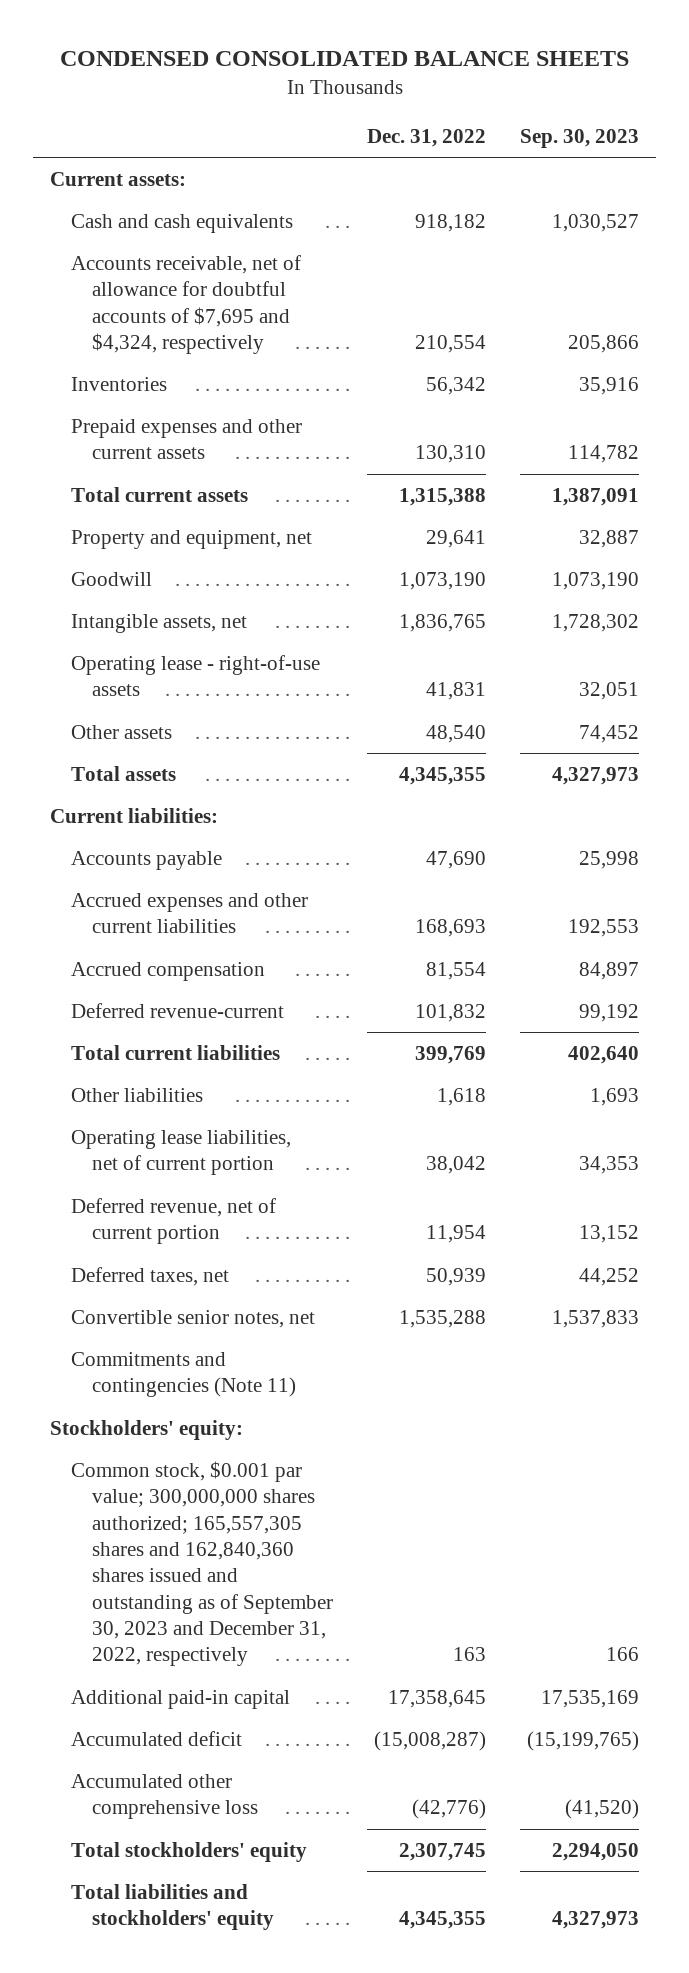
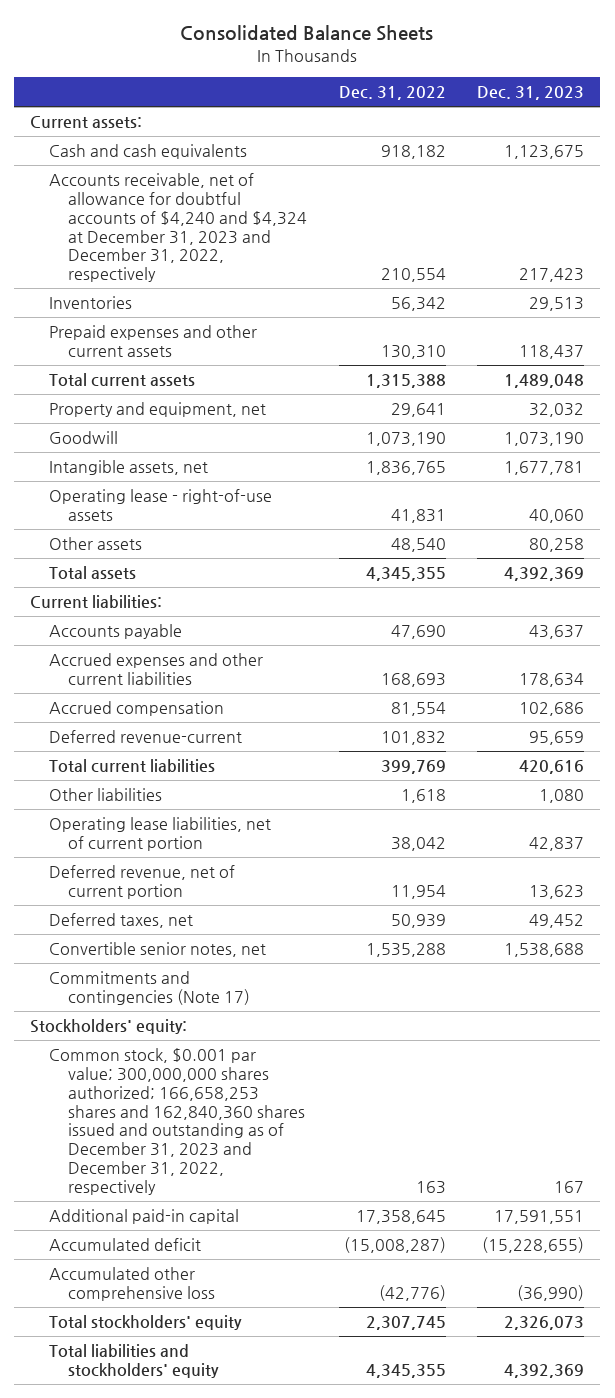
[59,50,629,66] CONDENSED CONSOLIDATED BALANCE SHEETS -> [180,25,434,42] Consolidated Balance Sheets
[520,128,640,148] Sep. 30, 2023 -> none
none -> [477,86,585,101] Dec. 31, 2023
[71,254,302,354] Accounts receivable, net of allowance for doubtful accounts of $7,695 and $4,324, respectively -> [49,173,307,283] Accounts receivable, net of allowance for doubtful accounts of $4,240 and $4,324 at December 31, 2023 and December 31, 2022, respectively
[71,1351,296,1398] Commitments and contingencies (Note 11) -> [49,971,250,1005] Commitments and contingencies (Note 17)
[71,1460,333,1667] Common stock, $0.001 par value; 300,000,000 shares authorized; 165,557,305 shares and 162,840,360 shares issued and outstanding as of September 30, 2023 and December 31, 2022, respectively -> [49,1048,305,1195] Common stock, $0.001 par value; 300,000,000 shares authorized; 166,658,253 shares and 162,840,360 shares issued and outstanding as of December 31, 2023 and December 31, 2022, respectively

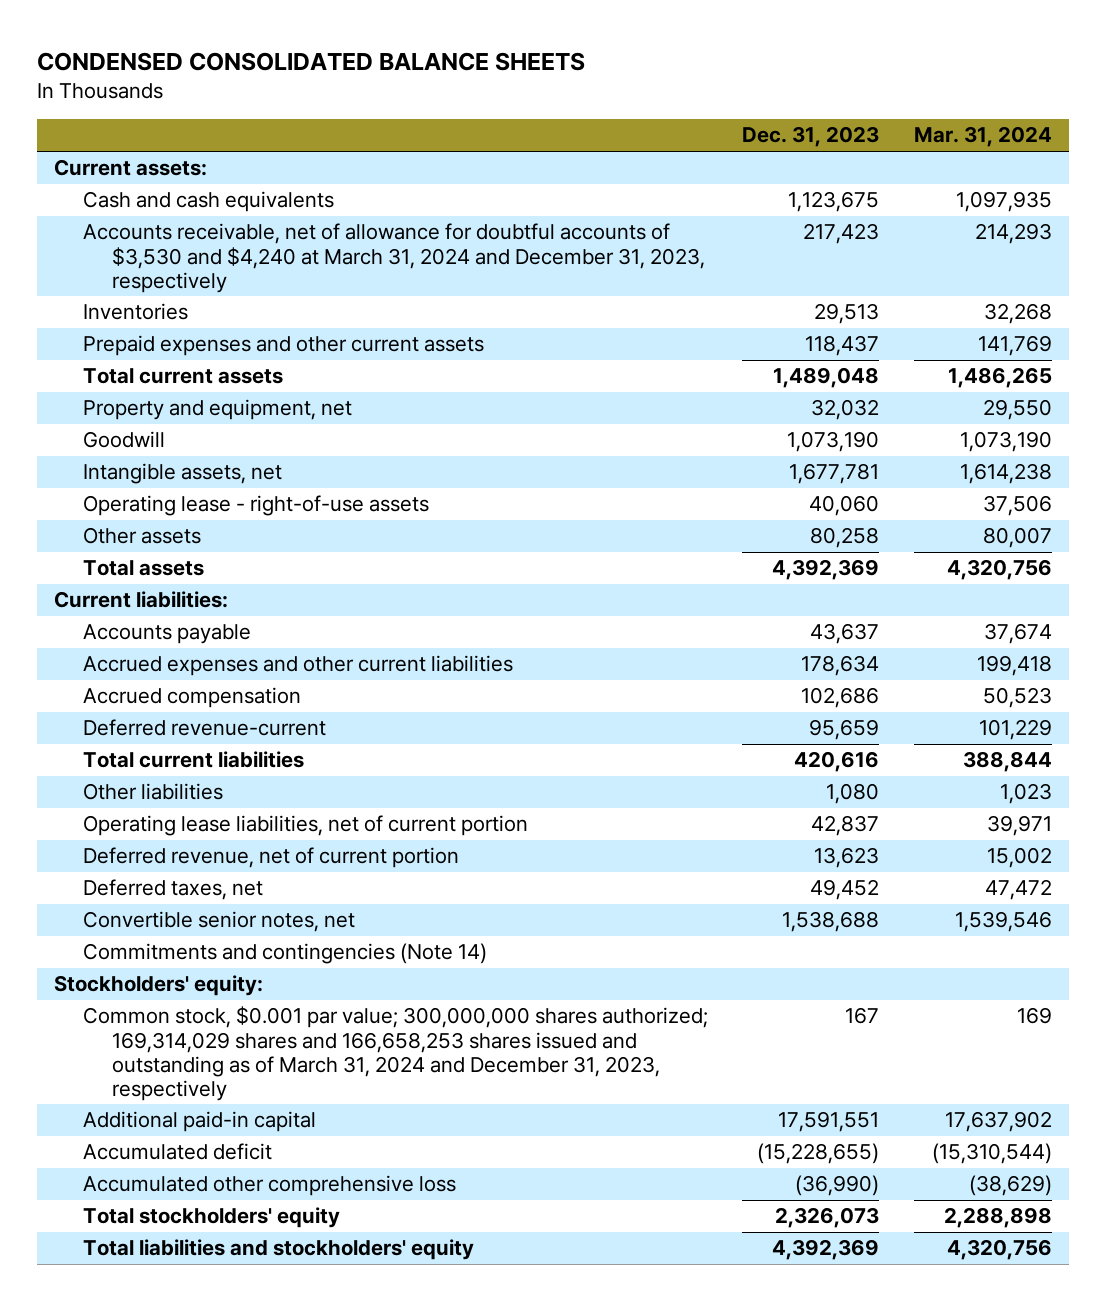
[180,25,434,42] Consolidated Balance Sheets -> [37,51,586,71] CONDENSED CONSOLIDATED BALANCE SHEETS
[338,86,446,101] Dec. 31, 2022 -> none
none -> [913,126,1052,148] Mar. 31, 2024
[49,173,307,283] Accounts receivable, net of allowance for doubtful accounts of $4,240 and $4,324 at December 31, 2023 and December 31, 2022, respectively -> [82,223,705,293] Accounts receivable, net of allowance for doubtful accounts of $3,530 and $4,240 at March 31, 2024 and December 31, 2023, respectively
[49,971,250,1005] Commitments and contingencies (Note 17) -> [82,943,487,965] Commitments and contingencies (Note 14)
[49,1048,305,1195] Common stock, $0.001 par value; 300,000,000 shares authorized; 166,658,253 shares and 162,840,360 shares issued and outstanding as of December 31, 2023 and December 31, 2022, respectively -> [82,1006,708,1101] Common stock, $0.001 par value; 300,000,000 shares authorized; 169,314,029 shares and 166,658,253 shares issued and outstanding as of March 31, 2024 and December 31, 2023, respectively

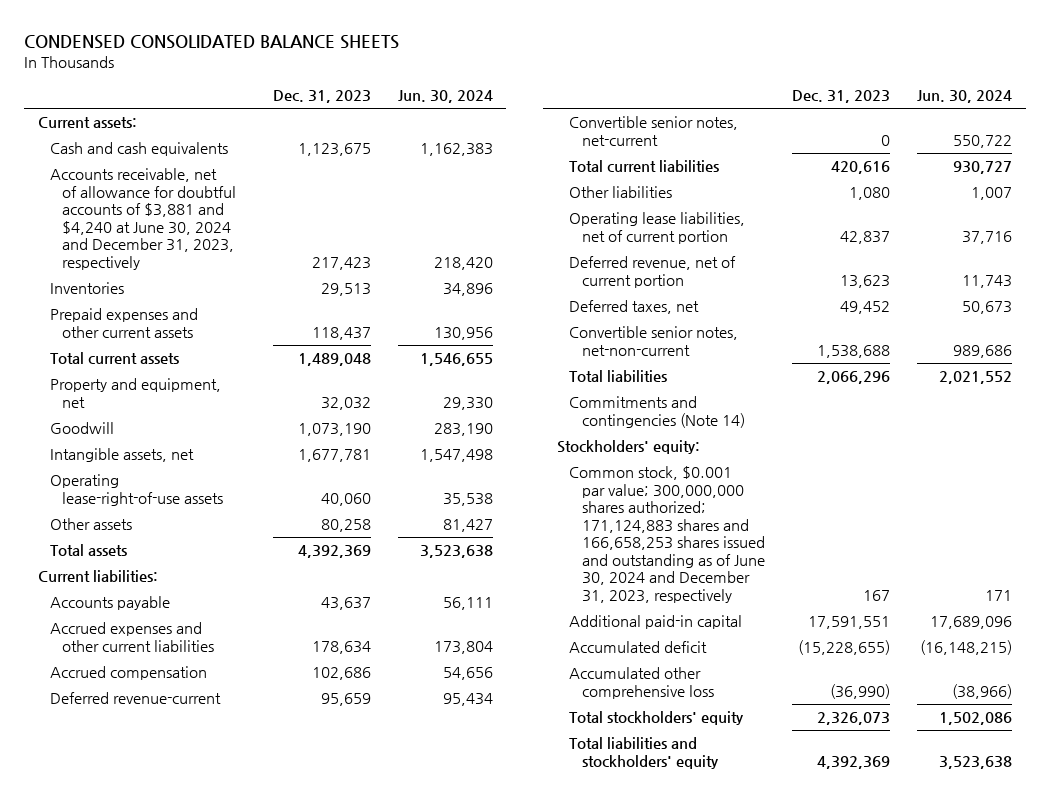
[913,126,1052,148] Mar. 31, 2024 -> none
none -> [397,90,493,104] Jun. 30, 2024
[82,223,705,293] Accounts receivable, net of allowance for doubtful accounts of $3,530 and $4,240 at March 31, 2024 and December 31, 2023, respectively -> [50,168,237,270] Accounts receivable, net of allowance for doubtful accounts of $3,881 and $4,240 at June 30, 2024 and December 31, 2023, respectively
[82,495,429,517] Operating lease - right-of-use assets -> [50,474,224,506] Operating lease-right-of-use assets
none -> [569,116,739,146] Convertible senior notes, net-current
[82,911,355,933] Convertible senior notes, net -> [569,326,739,356] Convertible senior notes, net-non-current
none -> [569,370,668,383] Total liabilities
[82,1006,708,1101] Common stock, $0.001 par value; 300,000,000 shares authorized; 169,314,029 shares and 166,658,253 shares issued and outstanding as of March 31, 2024 and December 31, 2023, respectively -> [569,466,765,603] Common stock, $0.001 par value; 300,000,000 shares authorized; 171,124,883 shares and 166,658,253 shares issued and outstanding as of June 30, 2024 and December 31, 2023, respectively

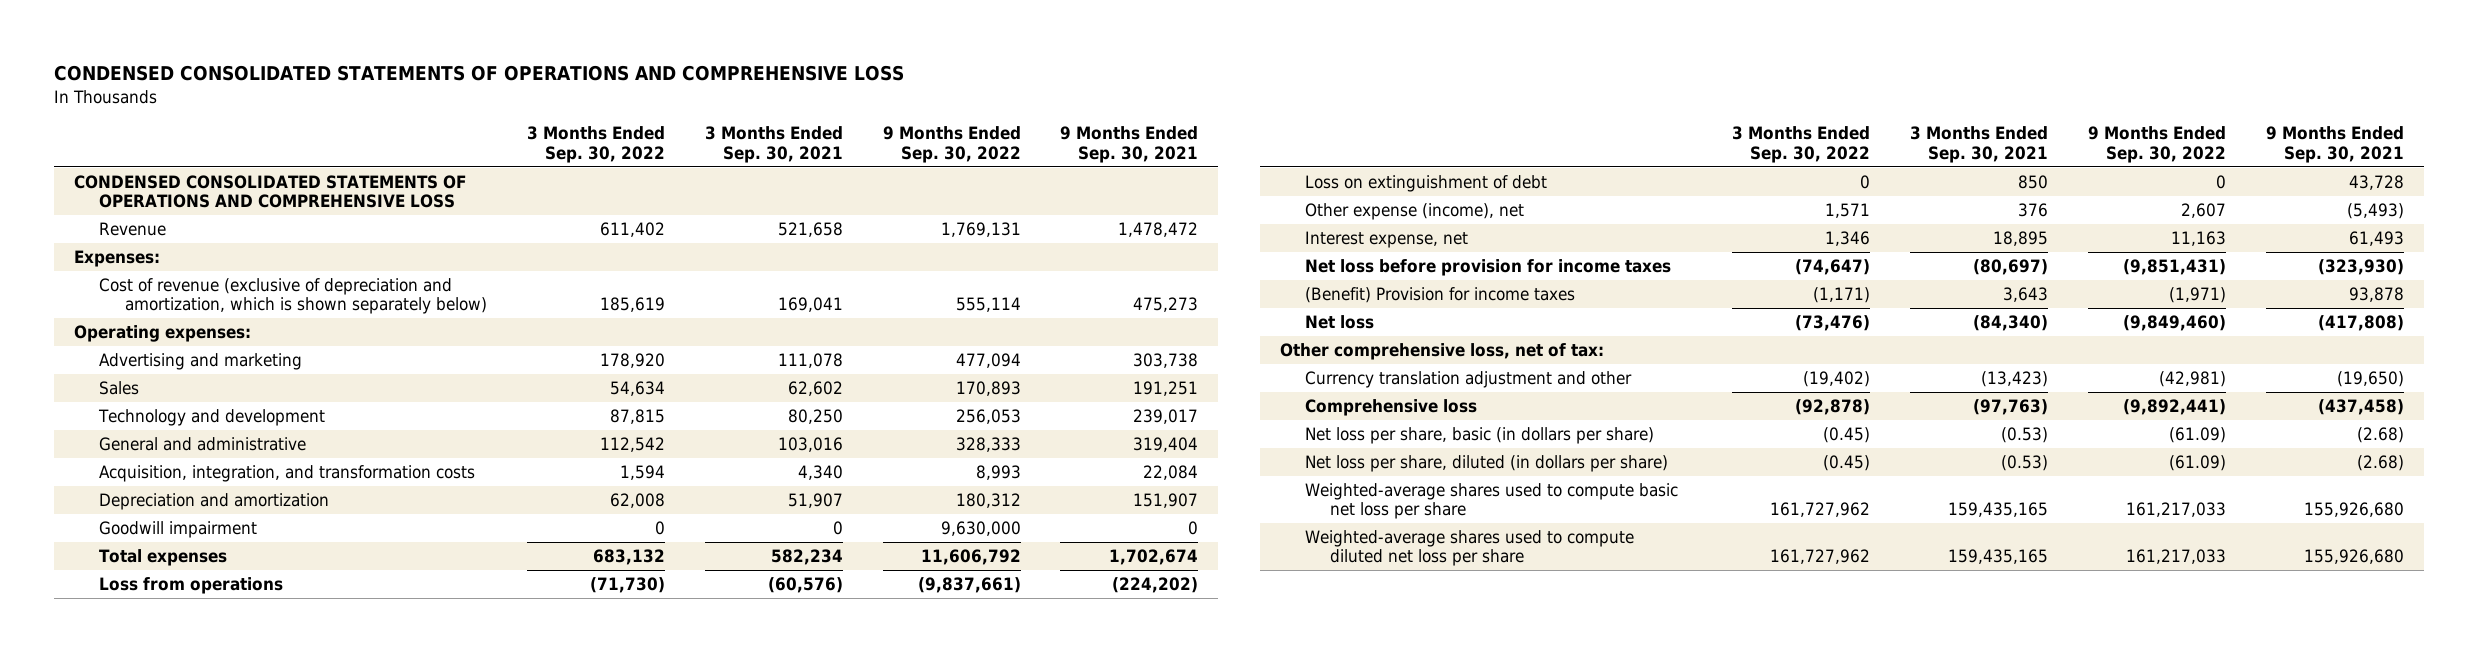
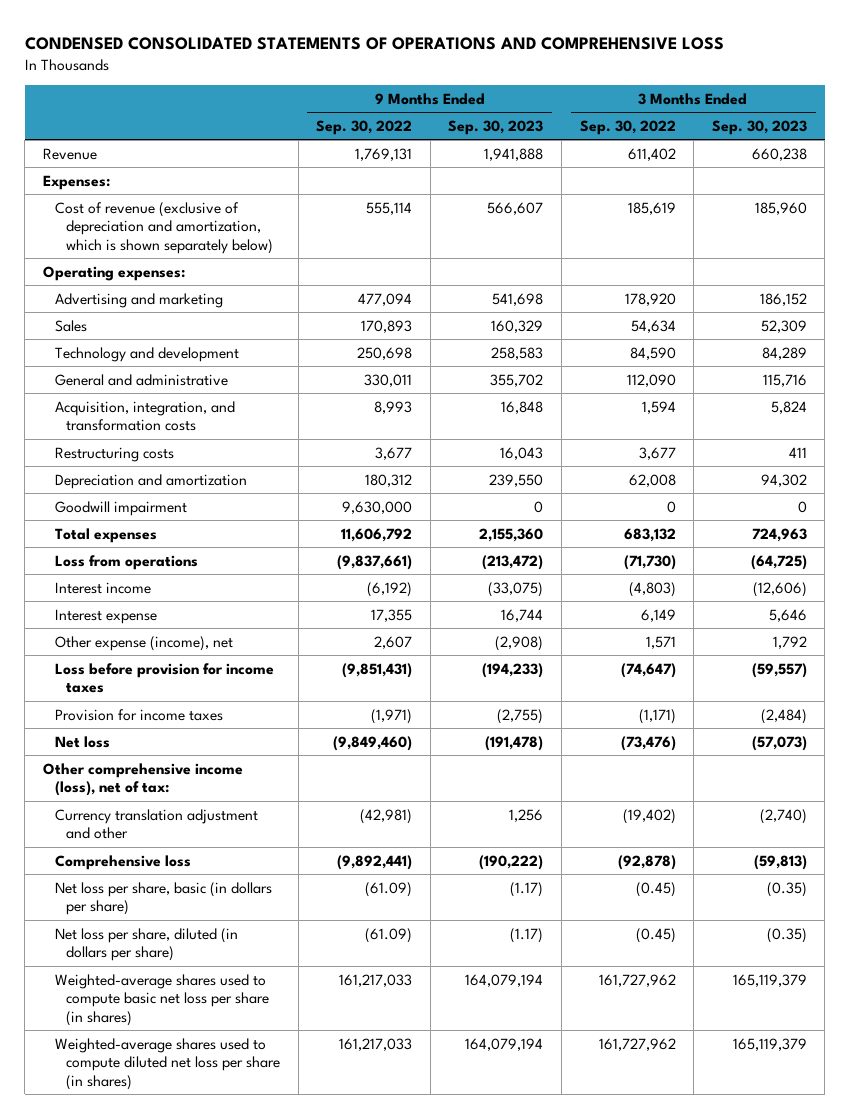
[704,126,843,163] 3 Months Ended Sep. 30, 2021 -> none
[1060,126,1199,163] 9 Months Ended Sep. 30, 2021 -> none
none -> [448,119,544,135] Sep. 30, 2023
none -> [711,119,807,135] Sep. 30, 2023
[74,175,467,209] CONDENSED CONSOLIDATED STATEMENTS OF OPERATIONS AND COMPREHENSIVE LOSS -> none
[609,409,665,425] 87,815 -> [629,346,676,360] 84,590
[955,409,1021,425] 256,053 -> [357,346,413,360] 250,698
[599,437,665,453] 112,542 -> [626,373,676,387] 112,090
[955,437,1021,453] 328,333 -> [364,373,413,387] 330,011
none -> [54,446,174,462] Restructuring costs
[1305,175,1548,193] Loss on extinguishment of debt -> none
none -> [54,581,151,594] Interest income
none -> [54,608,157,624] Interest expense
[1305,231,1469,249] Interest expense, net -> none
[1305,259,1672,277] Net loss before provision for income taxes -> [54,662,274,694] Loss before provision for income taxes
[1305,287,1576,304] (Benefit) Provision for income taxes -> [54,708,223,721] Provision for income taxes
[1280,343,1605,361] Other comprehensive loss, net of tax: -> [43,762,244,797] Other comprehensive income (loss), net of tax:
[1305,483,1679,520] Weighted-average shares used to compute basic net loss per share -> [54,973,269,1026] Weighted-average shares used to compute basic net loss per share (in shares)
[1305,530,1635,567] Weighted-average shares used to compute diluted net loss per share -> [54,1037,280,1090] Weighted-average shares used to compute diluted net loss per share (in shares)

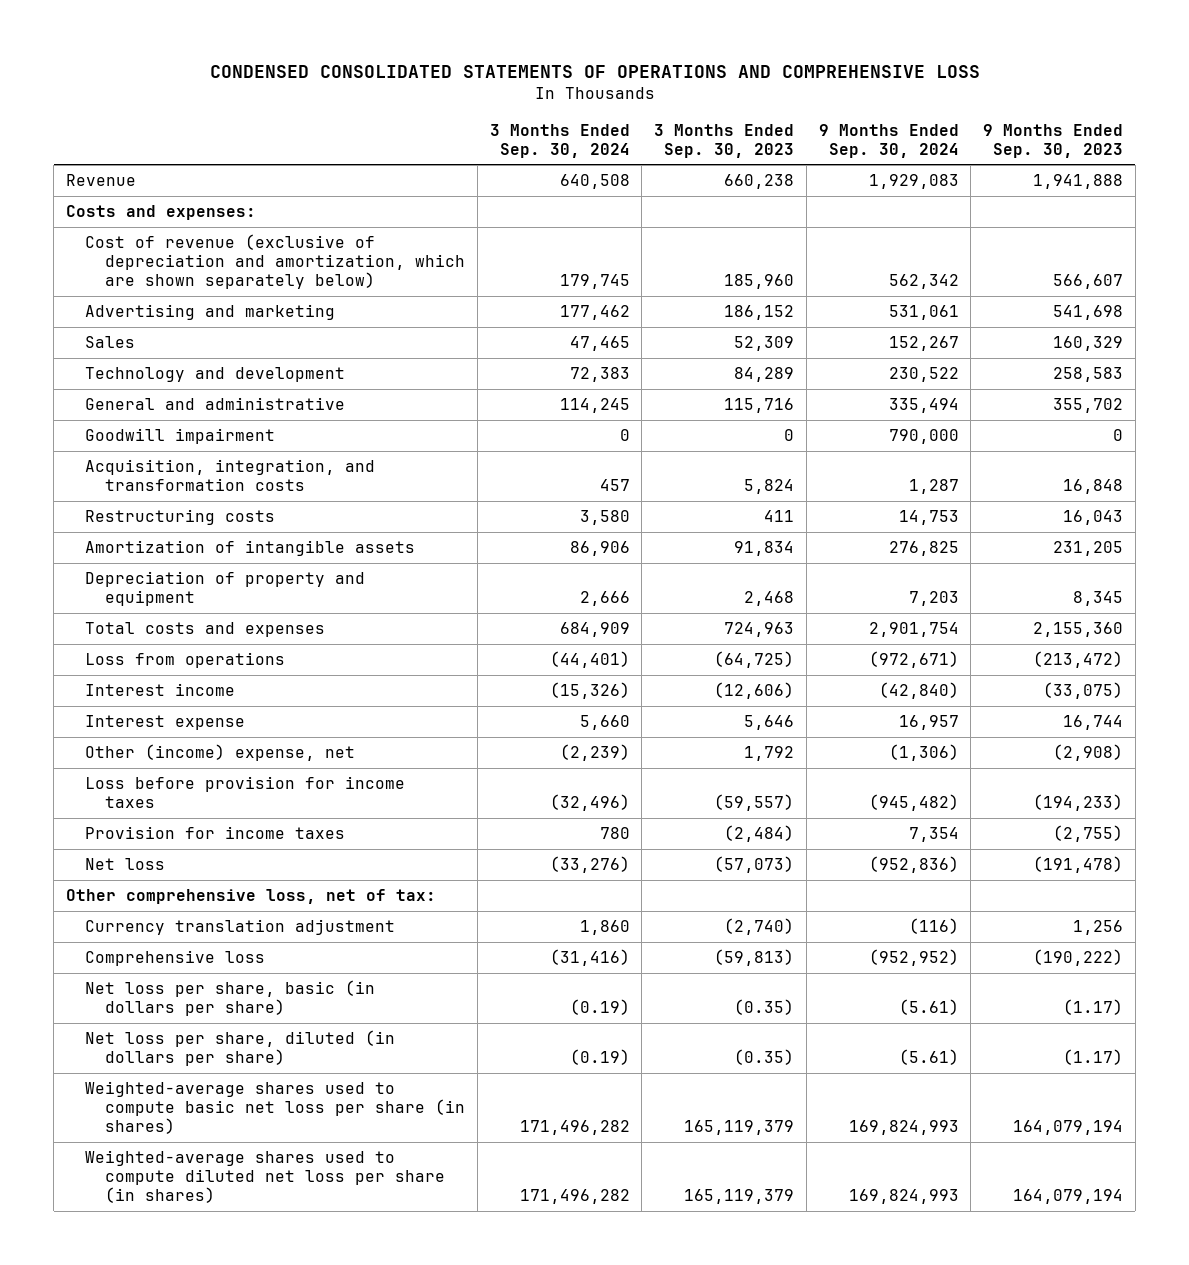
[316,119,413,135] Sep. 30, 2022 -> none
[579,119,676,135] Sep. 30, 2022 -> none
none -> [489,123,630,158] 3 Months Ended Sep. 30, 2024
none -> [818,123,959,158] 9 Months Ended Sep. 30, 2024
[43,265,186,281] Operating expenses: -> none
[43,174,111,190] Expenses: -> [66,205,257,221] Costs and expenses:
[54,201,273,254] Cost of revenue (exclusive of depreciation and amortization, which is shown separately below) -> [85,234,465,290] Cost of revenue (exclusive of depreciation and amortization, which are shown separately below)
[54,500,187,516] Goodwill impairment -> [85,428,276,445] Goodwill impairment
[54,473,247,489] Depreciation and amortization -> none
none -> [85,540,416,557] Amortization of intangible assets
none -> [85,571,366,607] Depreciation of property and equipment
[54,527,157,543] Total expenses -> [85,622,326,638] Total costs and expenses
[54,635,233,651] Other expense (income), net -> [85,744,356,762] Other (income) expense, net
[43,762,244,797] Other comprehensive income (loss), net of tax: -> [66,889,437,905] Other comprehensive loss, net of tax:
[54,808,258,840] Currency translation adjustment and other -> [85,919,396,936] Currency translation adjustment

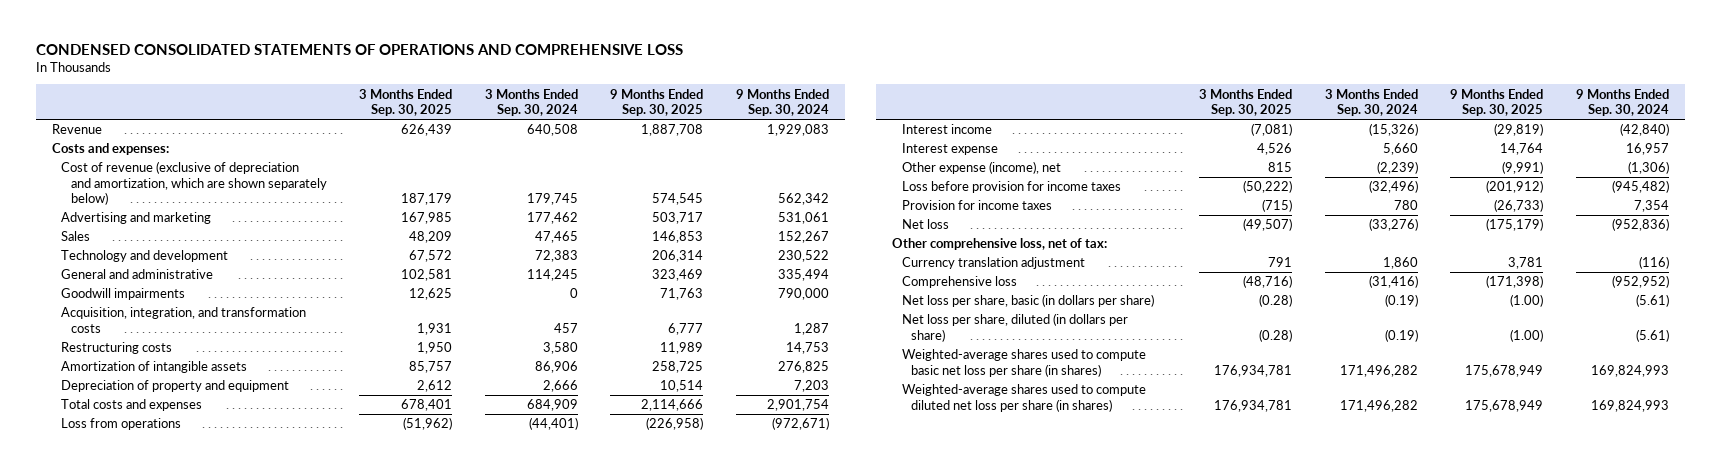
[654,123,795,158] 3 Months Ended Sep. 30, 2023 -> none
[983,123,1124,158] 9 Months Ended Sep. 30, 2023 -> none
none -> [359,88,453,117] 3 Months Ended Sep. 30, 2025
none -> [610,88,704,117] 9 Months Ended Sep. 30, 2025
[85,428,276,445] Goodwill impairment -> [61,288,186,301] Goodwill impairments
[85,744,356,762] Other (income) expense, net -> [901,161,1061,175] Other expense (income), net

